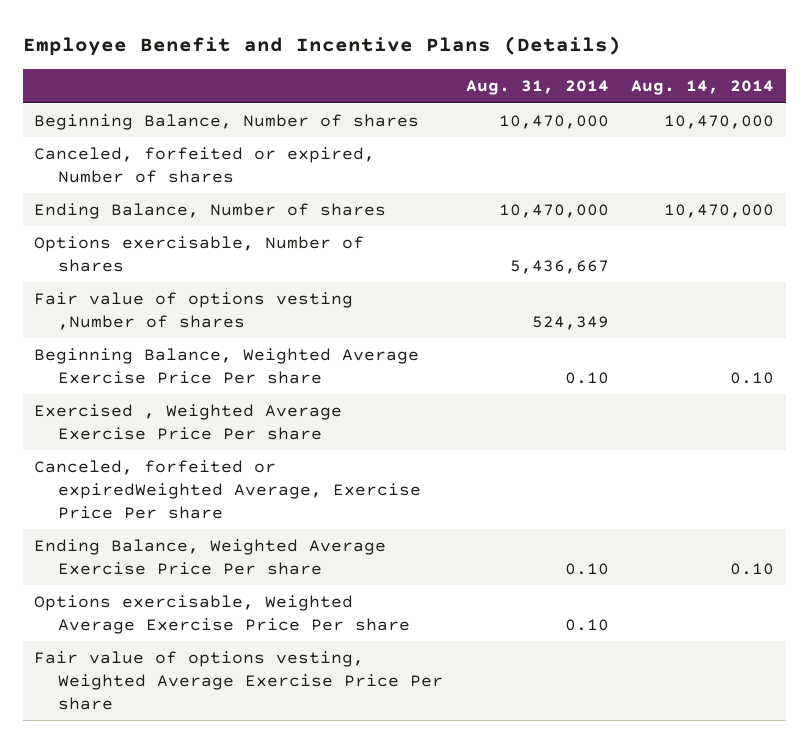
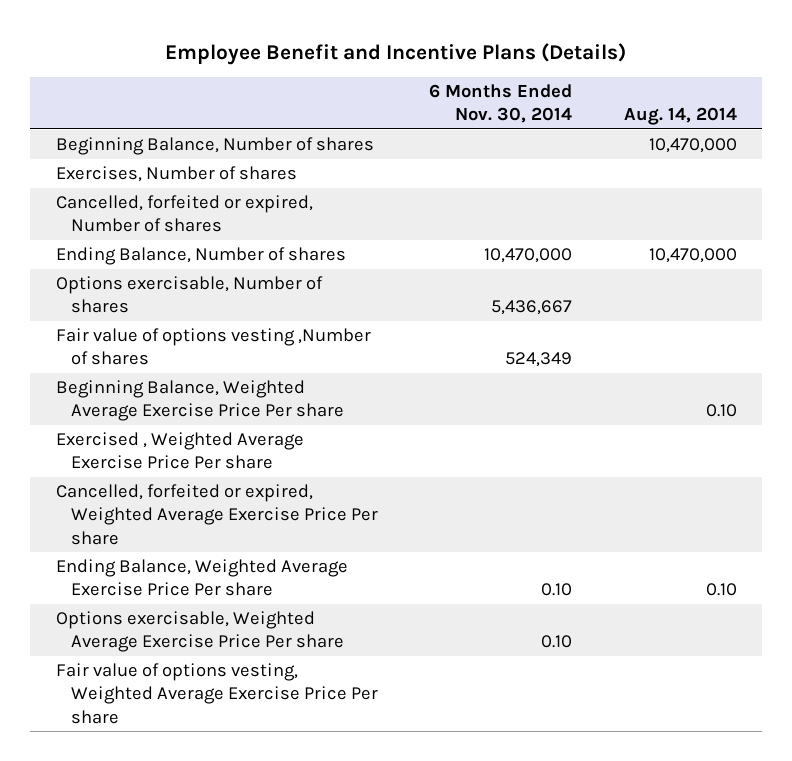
[465,80,609,96] Aug. 31, 2014 -> none
none -> [429,83,573,124] 6 Months Ended Nov. 30, 2014
none -> [55,166,297,183] Exercises, Number of shares
[34,147,376,183] Canceled, forfeited or expired, Number of shares -> [55,195,313,233] Cancelled, forfeited or expired, Number of shares
[34,460,422,519] Canceled, forfeited or expiredWeighted Average, Exercise Price Per share -> [55,484,378,545] Cancelled, forfeited or expired, Weighted Average Exercise Price Per share

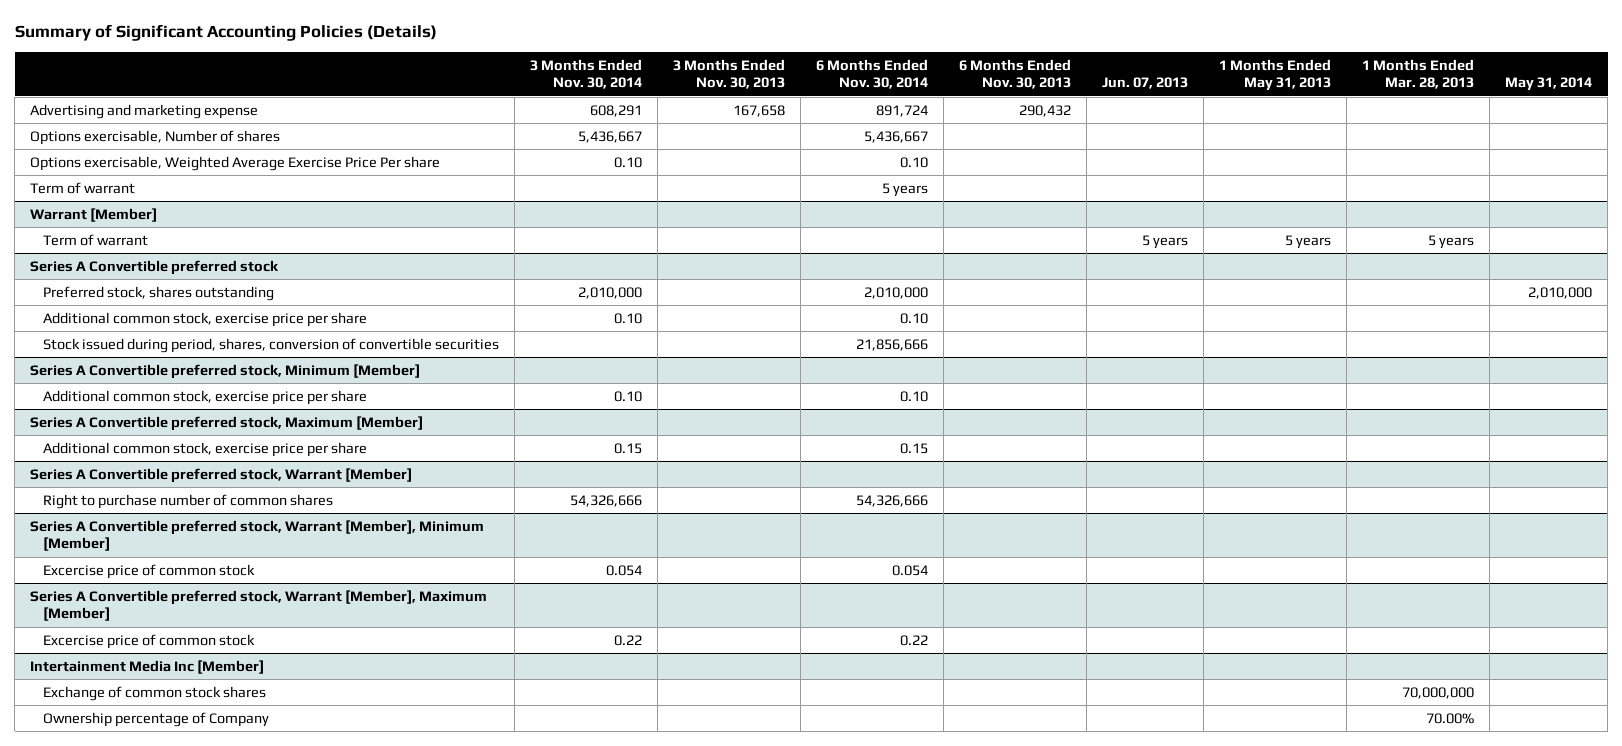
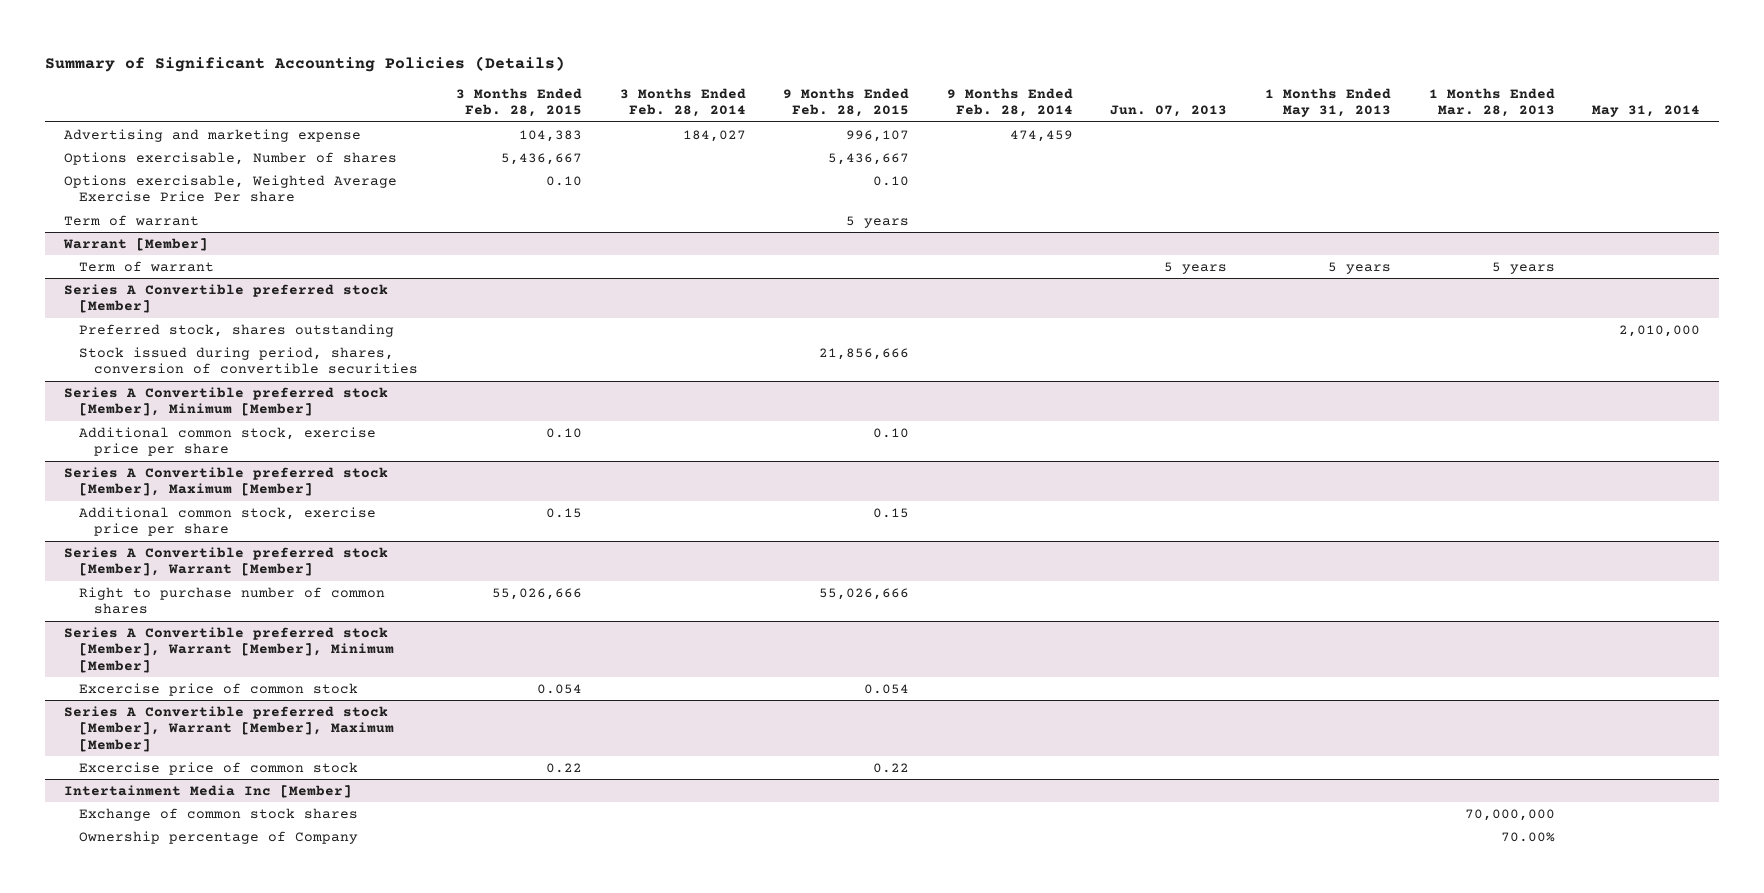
[530,58,643,90] 3 Months Ended Nov. 30, 2014 -> none
[673,58,786,90] 3 Months Ended Nov. 30, 2013 -> none
[816,58,929,90] 6 Months Ended Nov. 30, 2014 -> none
[959,58,1072,90] 6 Months Ended Nov. 30, 2013 -> none
none -> [456,87,583,118] 3 Months Ended Feb. 28, 2015
none -> [619,87,746,118] 3 Months Ended Feb. 28, 2014
none -> [783,87,910,118] 9 Months Ended Feb. 28, 2015
none -> [946,87,1073,118] 9 Months Ended Feb. 28, 2014
[30,259,280,275] Series A Convertible preferred stock -> [64,283,389,314] Series A Convertible preferred stock [Member]
[43,311,368,327] Additional common stock, exercise price per share -> none
[30,363,421,379] Series A Convertible preferred stock, Minimum [Member] -> [64,386,389,417] Series A Convertible preferred stock [Member], Minimum [Member]
[30,415,424,431] Series A Convertible preferred stock, Maximum [Member] -> [64,466,389,497] Series A Convertible preferred stock [Member], Maximum [Member]
[30,467,413,483] Series A Convertible preferred stock, Warrant [Member] -> [64,546,389,577] Series A Convertible preferred stock [Member], Warrant [Member]
[30,519,485,552] Series A Convertible preferred stock, Warrant [Member], Minimum [Member] -> [64,626,395,673] Series A Convertible preferred stock [Member], Warrant [Member], Minimum [Member]
[30,589,488,622] Series A Convertible preferred stock, Warrant [Member], Maximum [Member] -> [64,705,395,752] Series A Convertible preferred stock [Member], Warrant [Member], Maximum [Member]

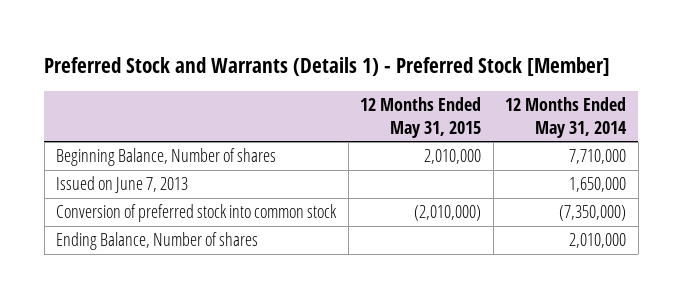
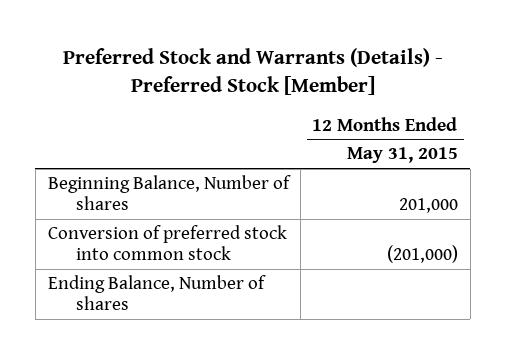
[44,56,611,76] Preferred Stock and Warrants (Details 1) - Preferred Stock [Member] -> [62,47,443,96] Preferred Stock and Warrants (Details) - Preferred Stock [Member]
[505,97,628,138] 12 Months Ended May 31, 2014 -> none
[56,176,189,194] Issued on June 7, 2013 -> none
[424,149,482,165] 2,010,000 -> [398,198,458,214] 201,000
[414,205,482,222] (2,010,000) -> [386,245,458,264] (201,000)

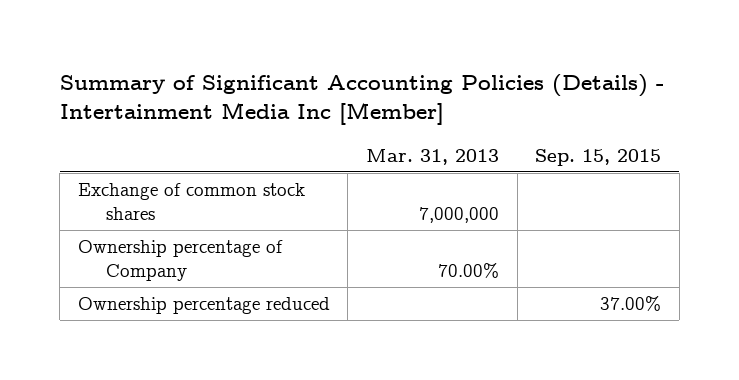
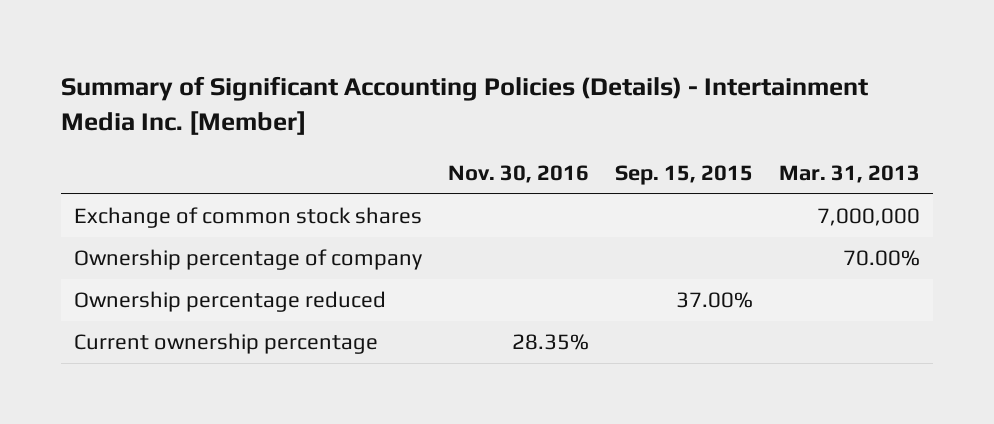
[59,73,664,126] Summary of Significant Accounting Policies (Details) - Intertainment Media Inc [Member] -> [60,76,868,135] Summary of Significant Accounting Policies (Details) - Intertainment Media Inc. [Member]
none -> [447,164,589,183] Nov. 30, 2016
[77,240,283,282] Ownership percentage of Company -> [73,249,422,271] Ownership percentage of company
none -> [73,333,378,355] Current ownership percentage

